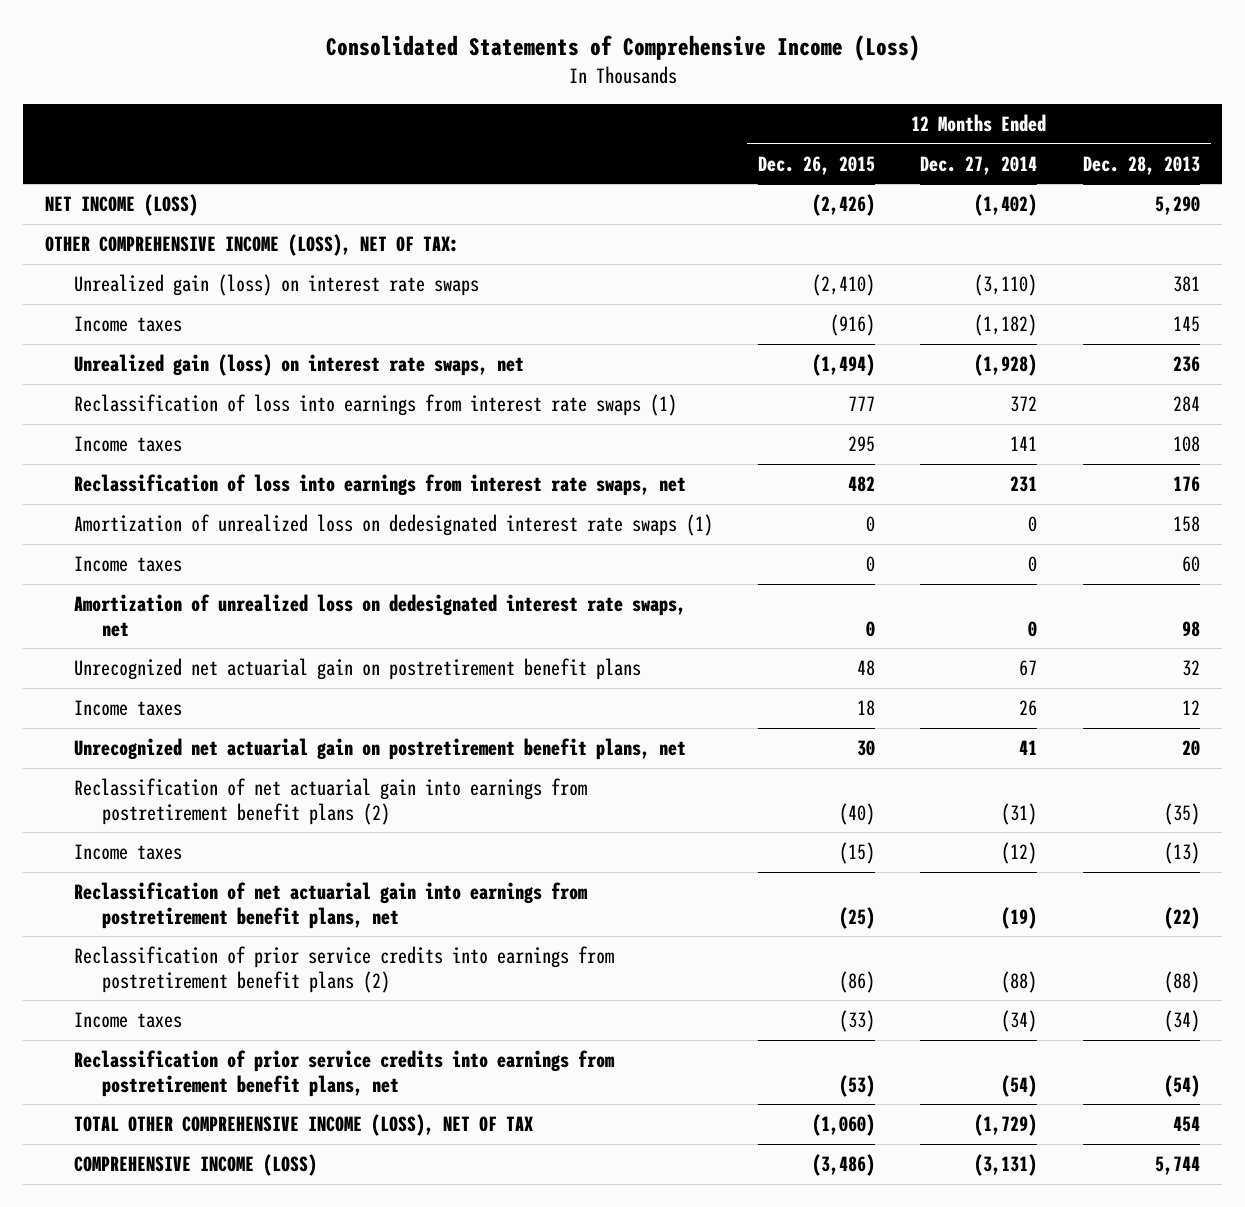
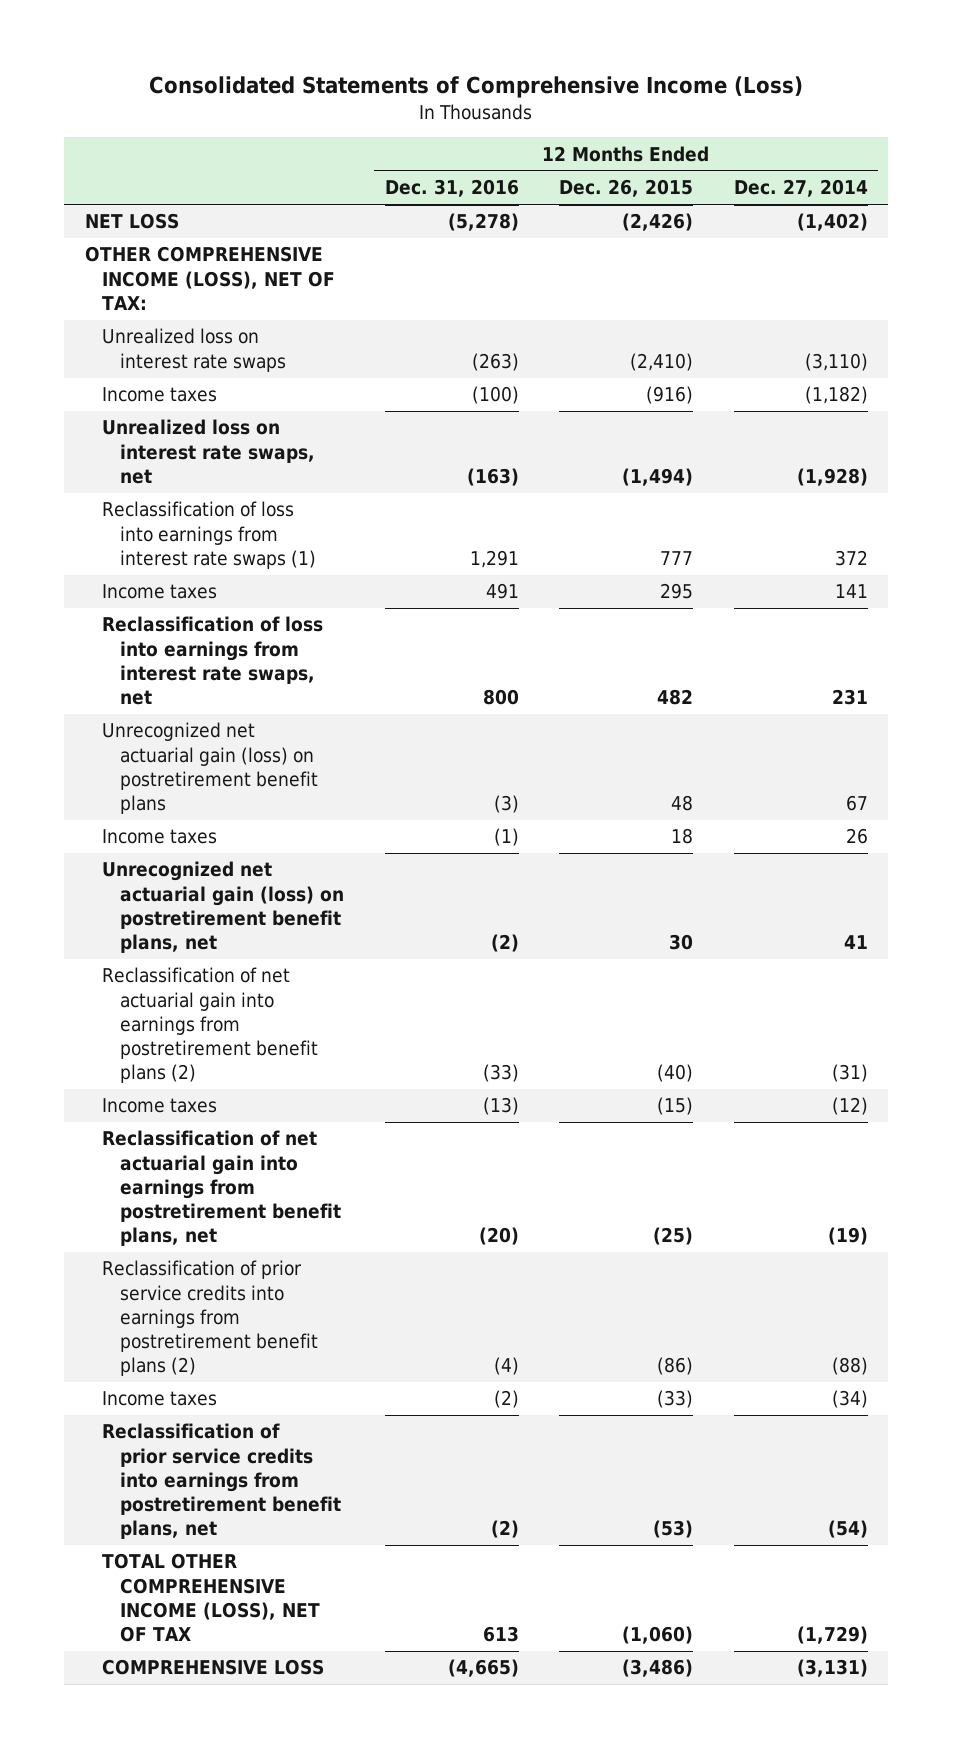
[1082,155,1200,175] Dec. 28, 2013 -> none
none -> [384,179,519,198] Dec. 31, 2016
[45,194,199,217] NET INCOME (LOSS) -> [84,213,179,230] NET LOSS
[73,274,479,297] Unrealized gain (loss) on interest rate swaps -> [102,328,287,372] Unrealized loss on interest rate swaps
[73,354,524,377] Unrealized gain (loss) on interest rate swaps, net -> [102,419,316,484] Unrealized loss on interest rate swaps, net
[73,514,713,537] Amortization of unrealized loss on dedesignated interest rate swaps (1) -> none
[73,556,182,573] Income taxes -> none
[73,594,686,637] Amortization of unrealized loss on dedesignated interest rate swaps, net -> none
[73,658,641,681] Unrecognized net actuarial gain on postretirement benefit plans -> [102,722,319,815] Unrecognized net actuarial gain (loss) on postretirement benefit plans
[73,738,686,761] Unrecognized net actuarial gain on postretirement benefit plans, net -> [102,861,345,954] Unrecognized net actuarial gain (loss) on postretirement benefit plans, net
[73,1154,317,1177] COMPREHENSIVE INCOME (LOSS) -> [102,1659,325,1676] COMPREHENSIVE LOSS

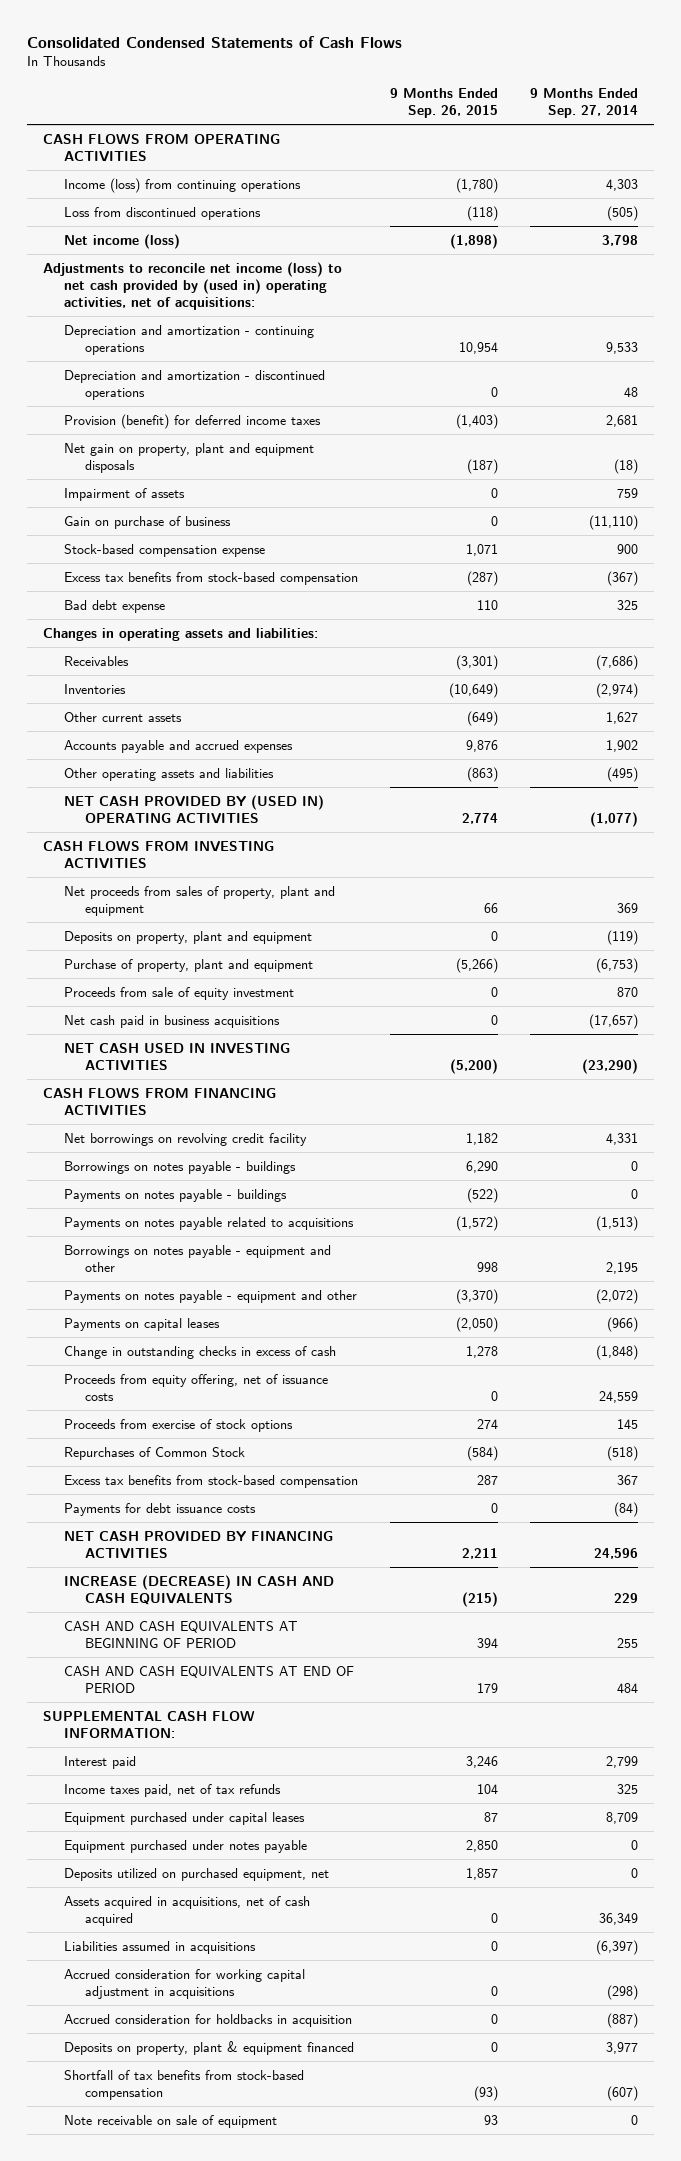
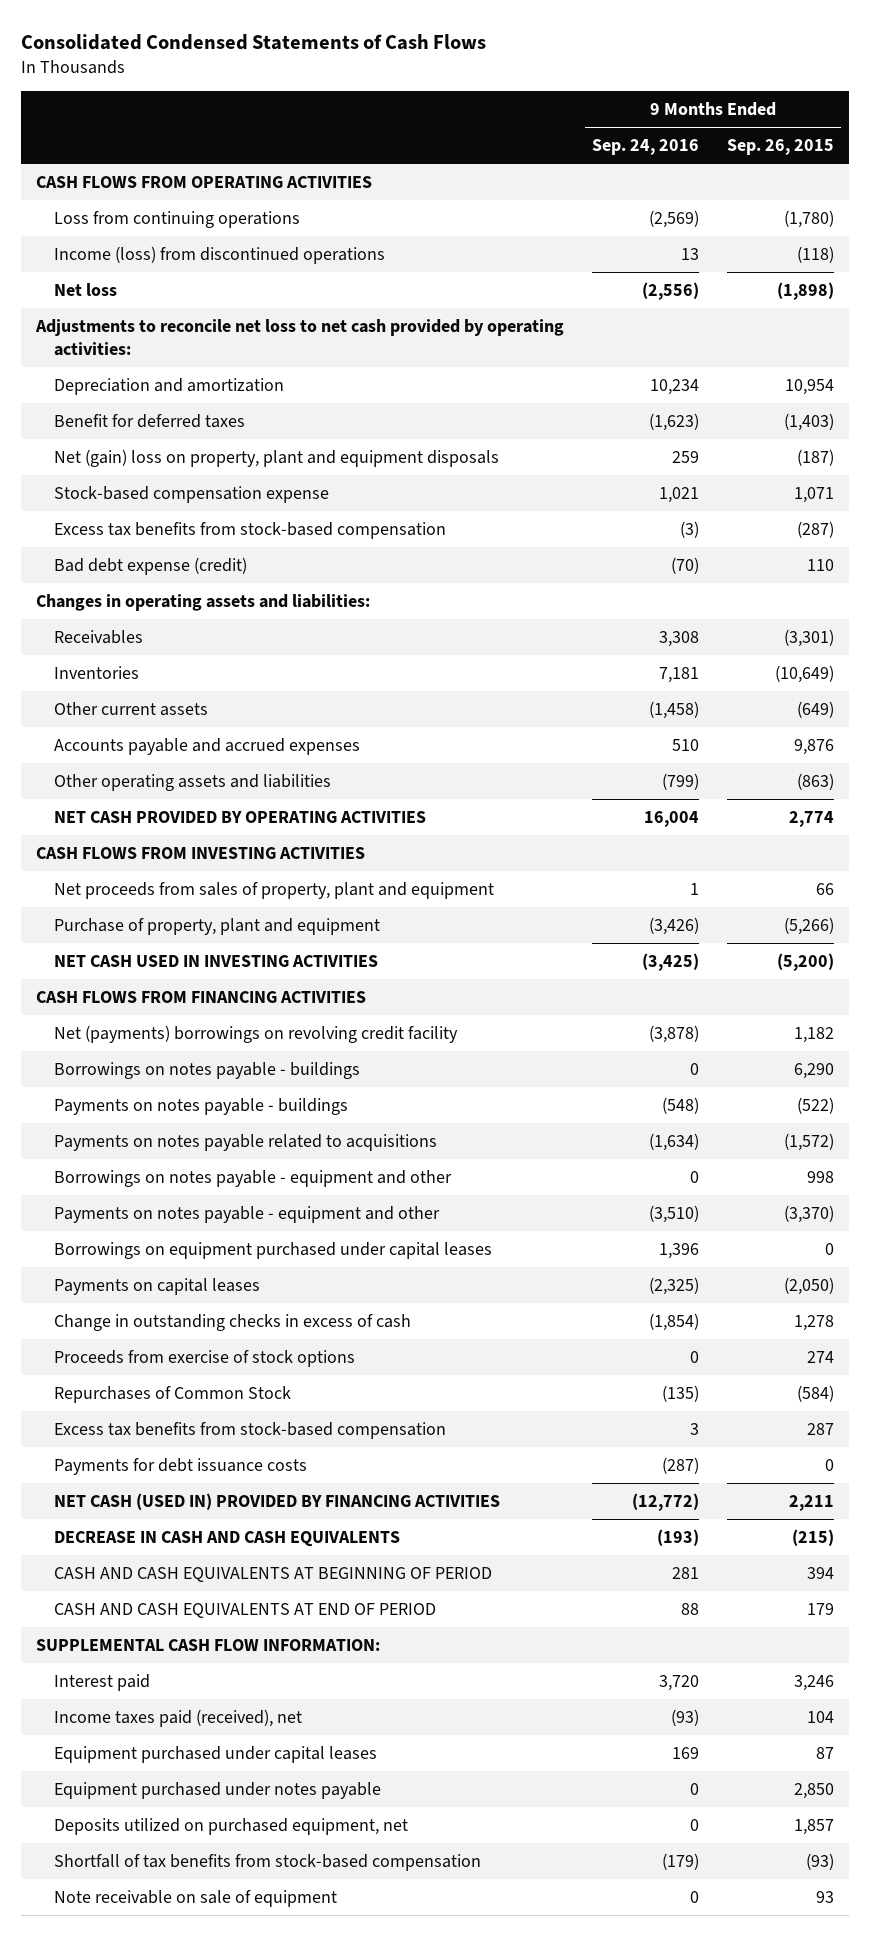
[530,87,639,118] 9 Months Ended Sep. 27, 2014 -> none
none -> [591,139,699,156] Sep. 24, 2016
[63,369,325,400] Depreciation and amortization - discontinued operations -> none
[63,487,185,501] Impairment of assets -> none
[63,515,231,529] Gain on purchase of business -> none
[63,177,301,193] Income (loss) from continuing operations -> [53,210,300,228] Loss from continuing operations
[63,206,261,220] Loss from discontinued operations -> [53,245,385,264] Income (loss) from discontinued operations
[63,233,180,249] Net income (loss) -> [53,282,117,296] Net loss
[43,261,343,310] Adjustments to reconcile net income (loss) to net cash provided by (used in) operating activities, net of acquisitions: -> [34,318,564,356] Adjustments to reconcile net loss to net cash provided by operating activities:
[63,324,314,355] Depreciation and amortization - continuing operations -> [53,377,284,395] Depreciation and amortization
[63,413,321,429] Provision (benefit) for deferred income taxes -> [53,413,245,428] Benefit for deferred taxes
[63,442,314,473] Net gain on property, plant and equipment disposals -> [53,448,499,467] Net (gain) loss on property, plant and equipment disposals
[63,599,165,613] Bad debt expense -> [53,556,247,575] Bad debt expense (credit)
[63,794,324,824] NET CASH PROVIDED BY (USED IN) OPERATING ACTIVITIES -> [53,810,426,823] NET CASH PROVIDED BY OPERATING ACTIVITIES
[63,930,312,944] Deposits on property, plant and equipment -> none
[63,986,294,1000] Proceeds from sale of equity investment -> none
[63,1014,280,1028] Net cash paid in business acquisitions -> none
[63,1132,307,1146] Net borrowings on revolving credit facility -> [53,1024,458,1043] Net (payments) borrowings on revolving credit facility
none -> [53,1241,492,1259] Borrowings on equipment purchased under capital leases
[63,1373,328,1401] Proceeds from equity offering, net of issuance costs -> none
[63,1530,333,1559] NET CASH PROVIDED BY FINANCING ACTIVITIES -> [53,1492,500,1510] NET CASH (USED IN) PROVIDED BY FINANCING ACTIVITIES
[63,1574,334,1605] INCREASE (DECREASE) IN CASH AND CASH EQUIVALENTS -> [53,1530,400,1547] DECREASE IN CASH AND CASH EQUIVALENTS
[63,1783,281,1797] Income taxes paid, net of tax refunds -> [53,1708,302,1727] Income taxes paid (received), net
[63,1895,310,1926] Assets acquired in acquisitions, net of cash acquired -> none
[63,1940,256,1954] Liabilities assumed in acquisitions -> none
[63,1968,305,1999] Accrued consideration for working capital adjustment in acquisitions -> none
[63,2013,352,2027] Accrued consideration for holdbacks in acquisition -> none
[63,2040,354,2055] Deposits on property, plant & equipment financed -> none

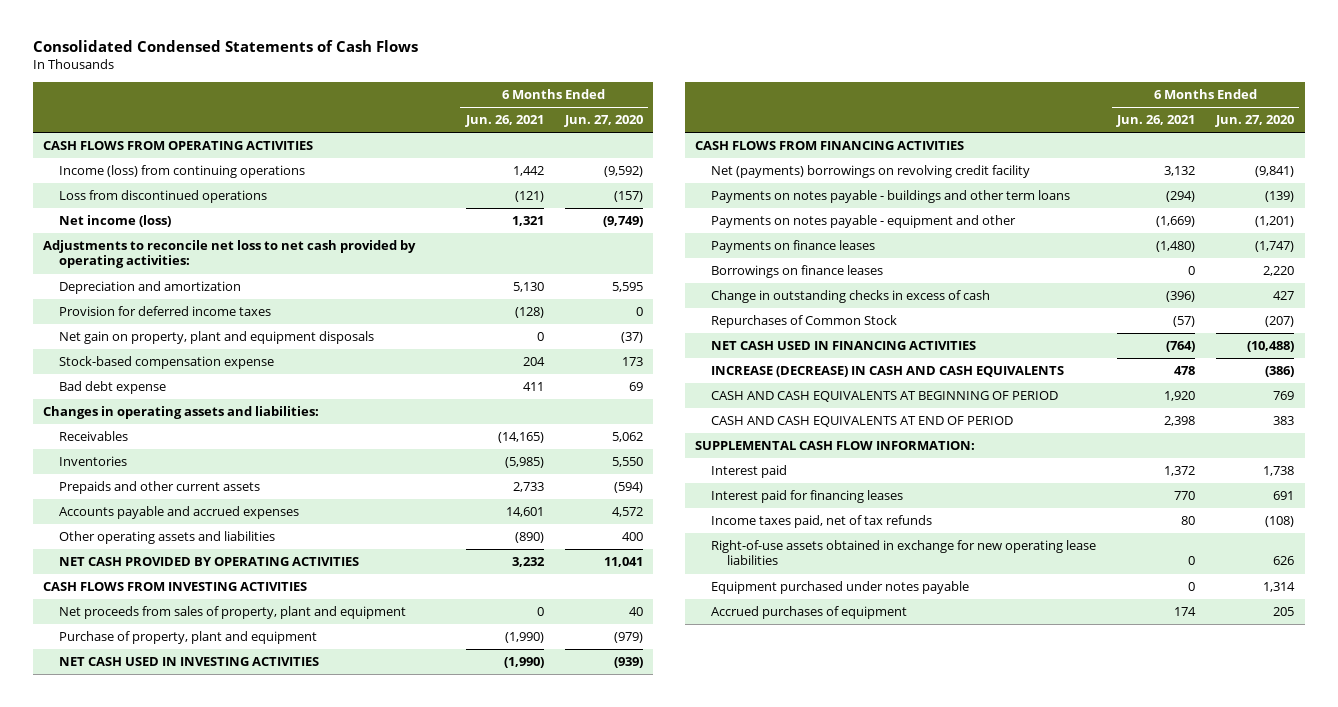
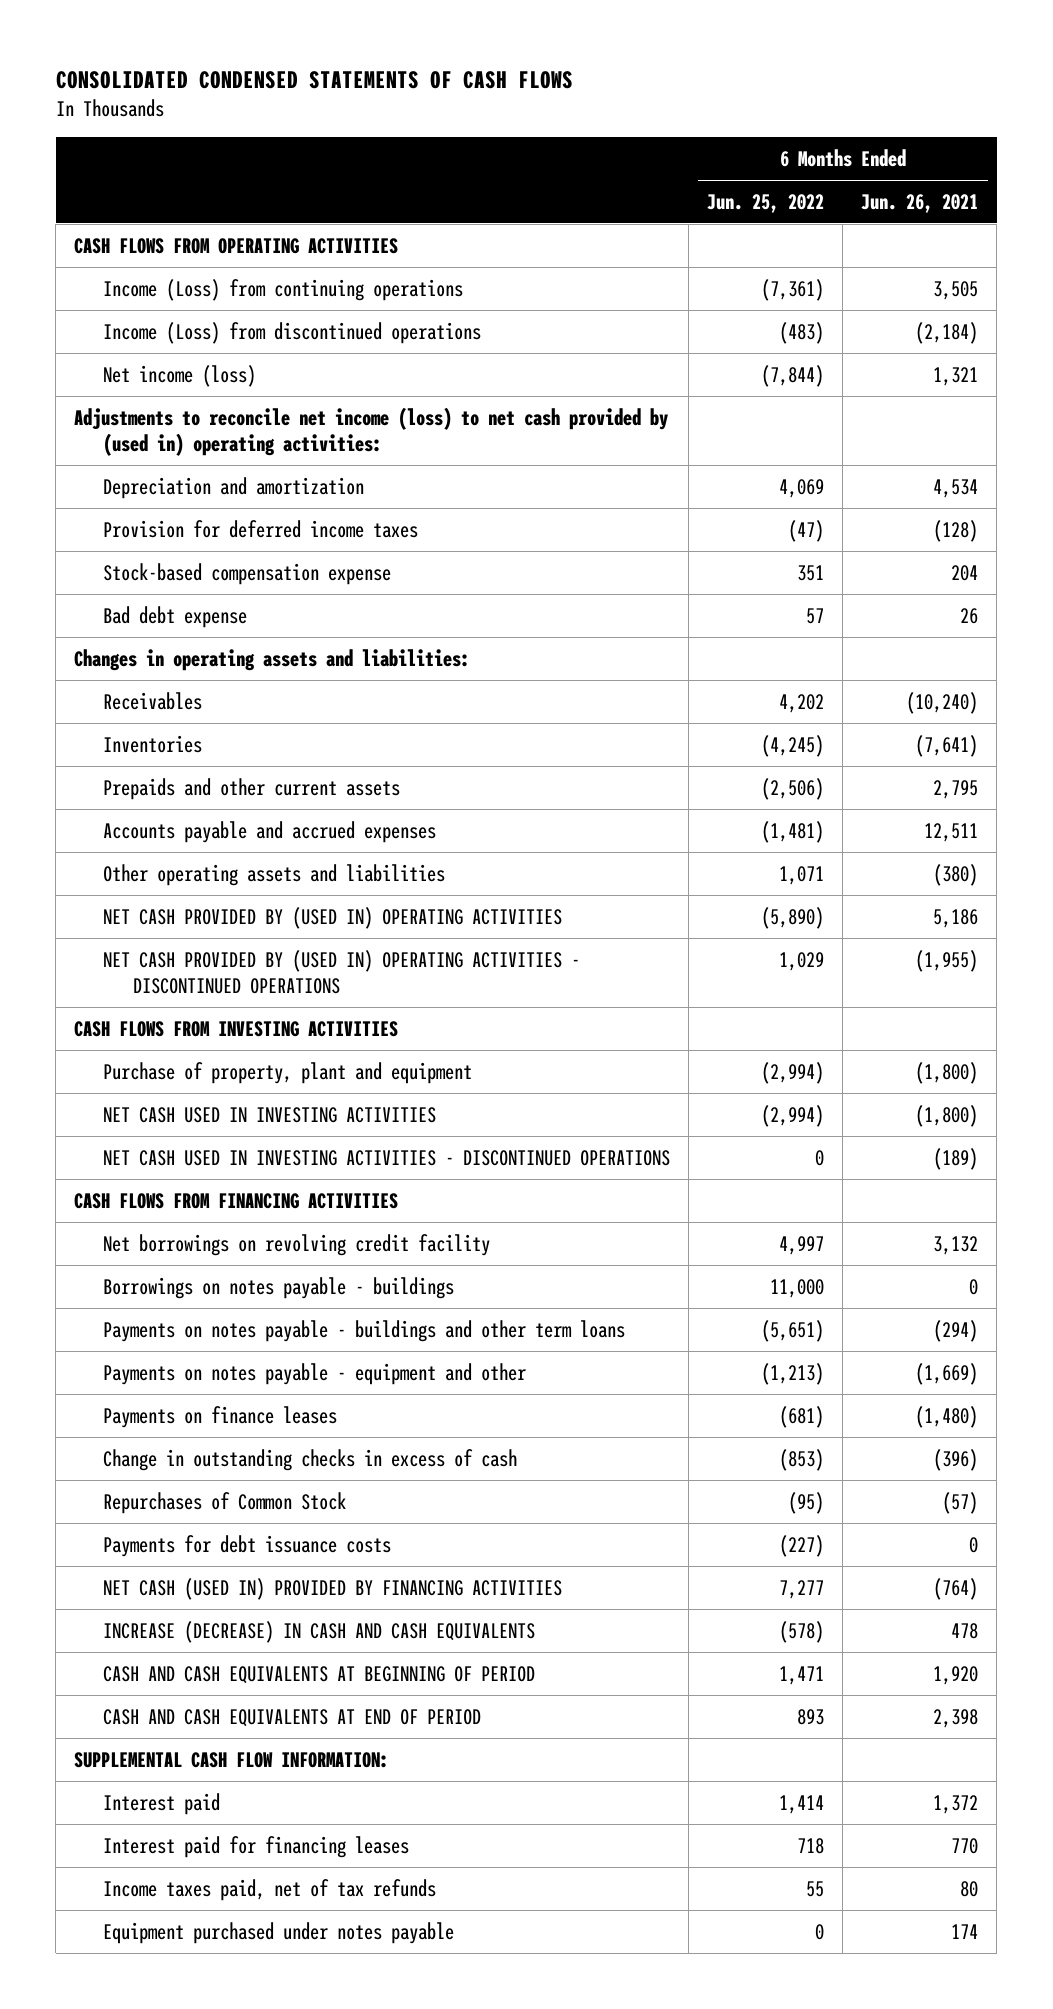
[32,40,418,53] Consolidated Condensed Statements of Cash Flows -> [55,71,573,90] CONSOLIDATED CONDENSED STATEMENTS OF CASH FLOWS
[563,115,643,128] Jun. 27, 2020 -> none
none -> [707,193,825,213] Jun. 25, 2022
[59,165,306,179] Income (loss) from continuing operations -> [103,278,464,301] Income (Loss) from continuing operations
[512,166,544,177] 1,442 -> [933,280,979,300] 3,505
[59,190,268,204] Loss from discontinued operations -> [103,321,482,344] Income (Loss) from discontinued operations
[514,191,544,203] (121) -> [915,321,979,344] (2,184)
[43,240,417,269] Adjustments to reconcile net loss to net cash provided by operating activities: -> [74,406,669,457] Adjustments to reconcile net income (loss) to net cash provided by (used in) operating activities:
[512,282,544,293] 5,130 -> [933,478,979,498] 4,534
[59,331,375,345] Net gain on property, plant and equipment disposals -> none
[522,382,544,392] 411 -> [960,607,979,624] 26
[497,432,544,444] (14,165) -> [906,691,979,714] (10,240)
[504,457,544,469] (5,985) -> [915,734,979,757] (7,641)
[512,482,544,493] 2,733 -> [933,779,979,799] 2,795
[505,507,544,518] 14,601 -> [924,822,979,842] 12,511
[514,532,544,544] (890) -> [933,863,979,886] (380)
[59,557,360,567] NET CASH PROVIDED BY OPERATING ACTIVITIES -> [103,906,563,929] NET CASH PROVIDED BY (USED IN) OPERATING ACTIVITIES
[511,557,545,568] 3,232 -> [933,908,979,928] 5,186
none -> [103,949,581,995] NET CASH PROVIDED BY (USED IN) OPERATING ACTIVITIES - DISCONTINUED OPERATIONS
[59,606,407,620] Net proceeds from sales of property, plant and equipment -> none
[504,632,544,644] (1,990) -> [915,1061,979,1084] (1,800)
[503,657,544,669] (1,990) -> [915,1104,979,1127] (1,800)
none -> [103,1149,671,1166] NET CASH USED IN INVESTING ACTIVITIES - DISCONTINUED OPERATIONS
[711,165,1031,179] Net (payments) borrowings on revolving credit facility -> [103,1233,491,1256] Net borrowings on revolving credit facility
none -> [103,1276,455,1299] Borrowings on notes payable - buildings
[711,265,884,279] Borrowings on finance leases -> none
none -> [103,1534,392,1557] Payments for debt issuance costs
[711,341,977,351] NET CASH USED IN FINANCING ACTIVITIES -> [103,1577,563,1600] NET CASH (USED IN) PROVIDED BY FINANCING ACTIVITIES
[711,540,1097,566] Right-of-use assets obtained in exchange for new operating lease liabilities -> none
[711,606,908,620] Accrued purchases of equipment -> none
[1188,582,1196,592] 0 -> [951,1923,979,1939] 174

